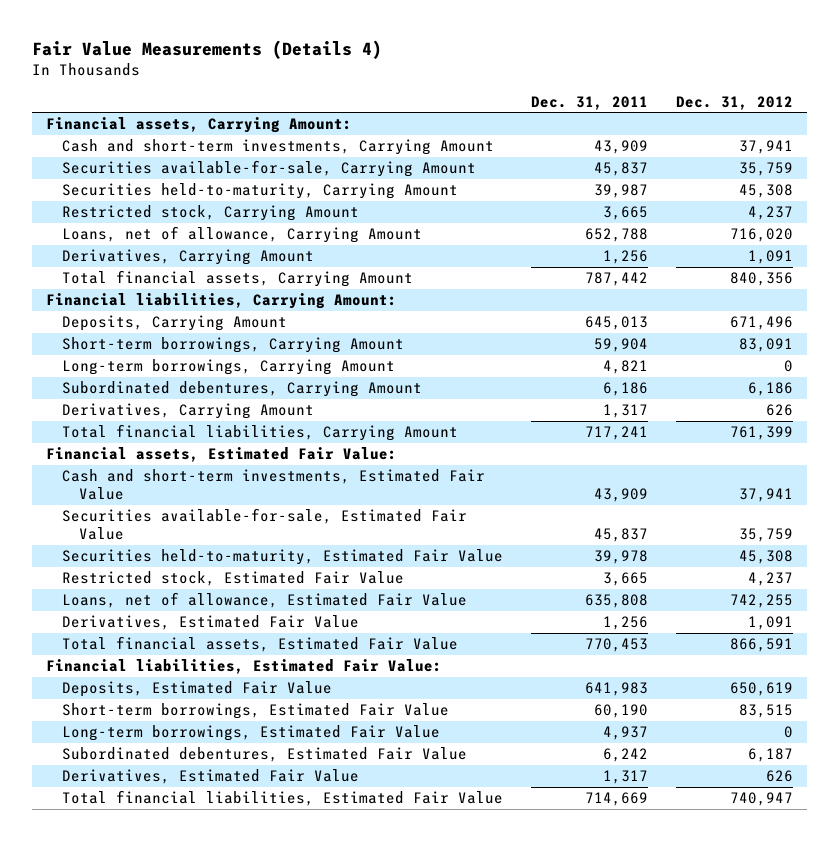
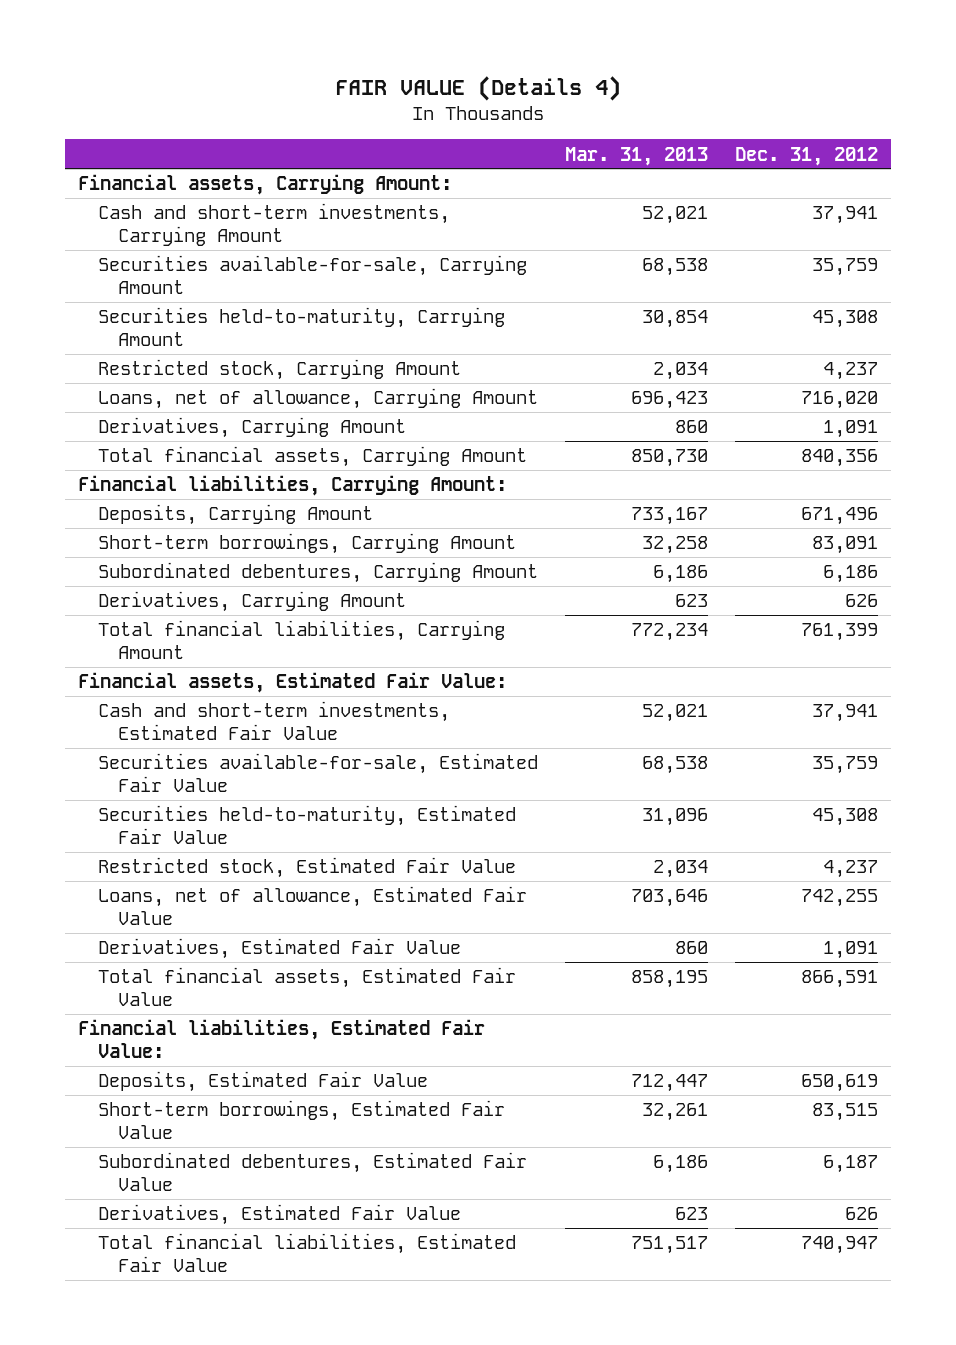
[31,39,382,59] Fair Value Measurements (Details 4) -> [335,75,622,101] FAIR VALUE (Details 4)
[531,95,649,110] Dec. 31, 2011 -> none
none -> [564,146,708,166] Mar. 31, 2013
[62,359,396,376] Long-term borrowings, Carrying Amount -> none
[62,725,441,742] Long-term borrowings, Estimated Fair Value -> none

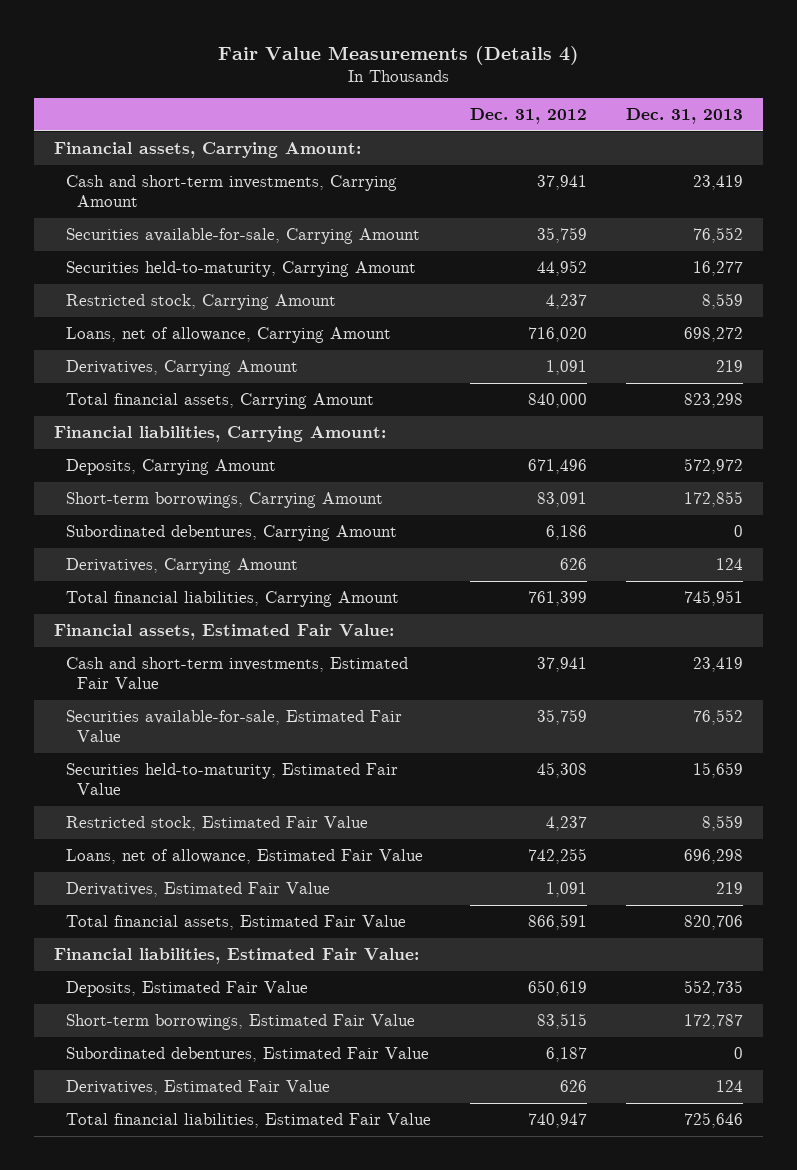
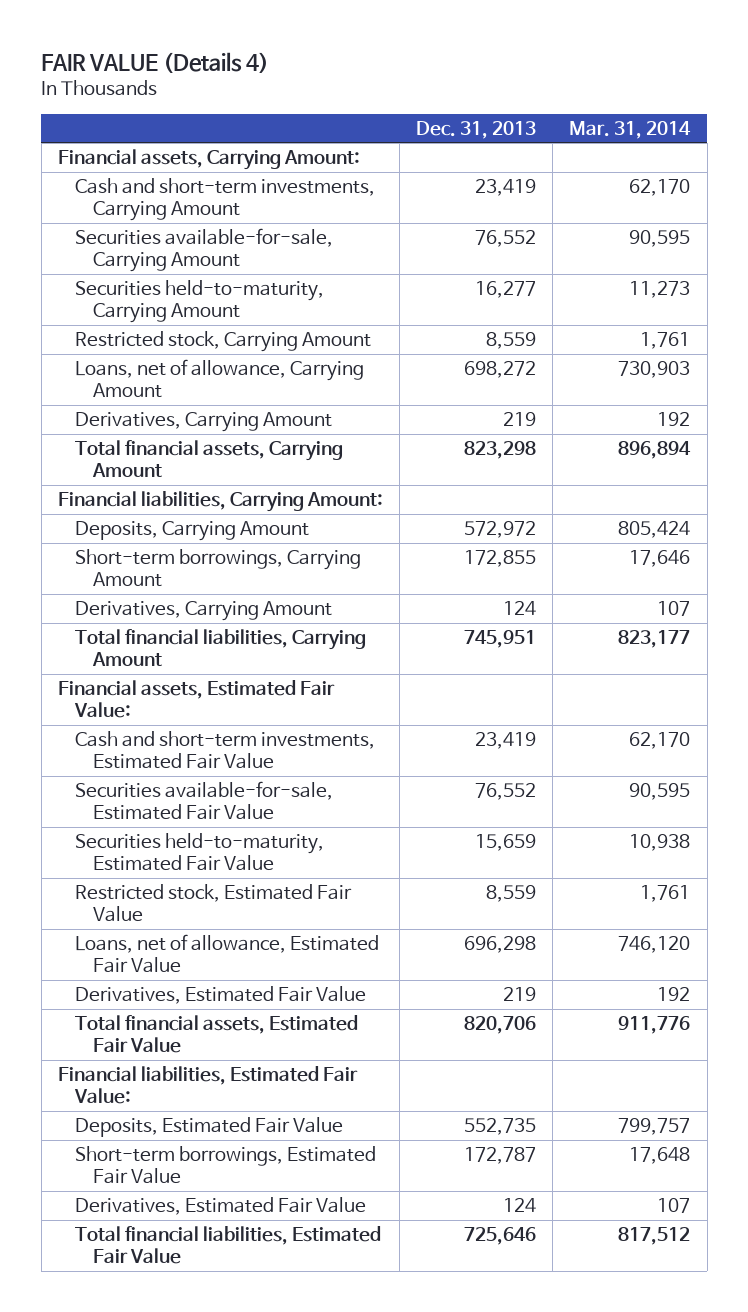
[217,45,579,65] Fair Value Measurements (Details 4) -> [41,52,270,74] FAIR VALUE (Details 4)
[470,108,588,125] Dec. 31, 2012 -> none
none -> [569,120,692,139] Mar. 31, 2014
[65,524,397,541] Subordinated debentures, Carrying Amount -> none
[65,1046,429,1062] Subordinated debentures, Estimated Fair Value -> none

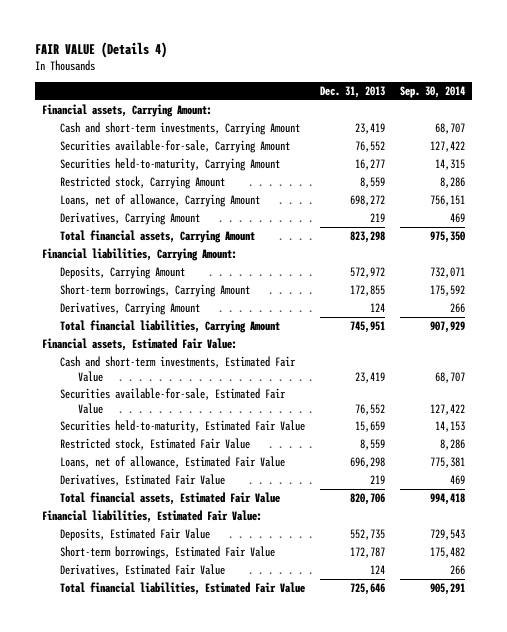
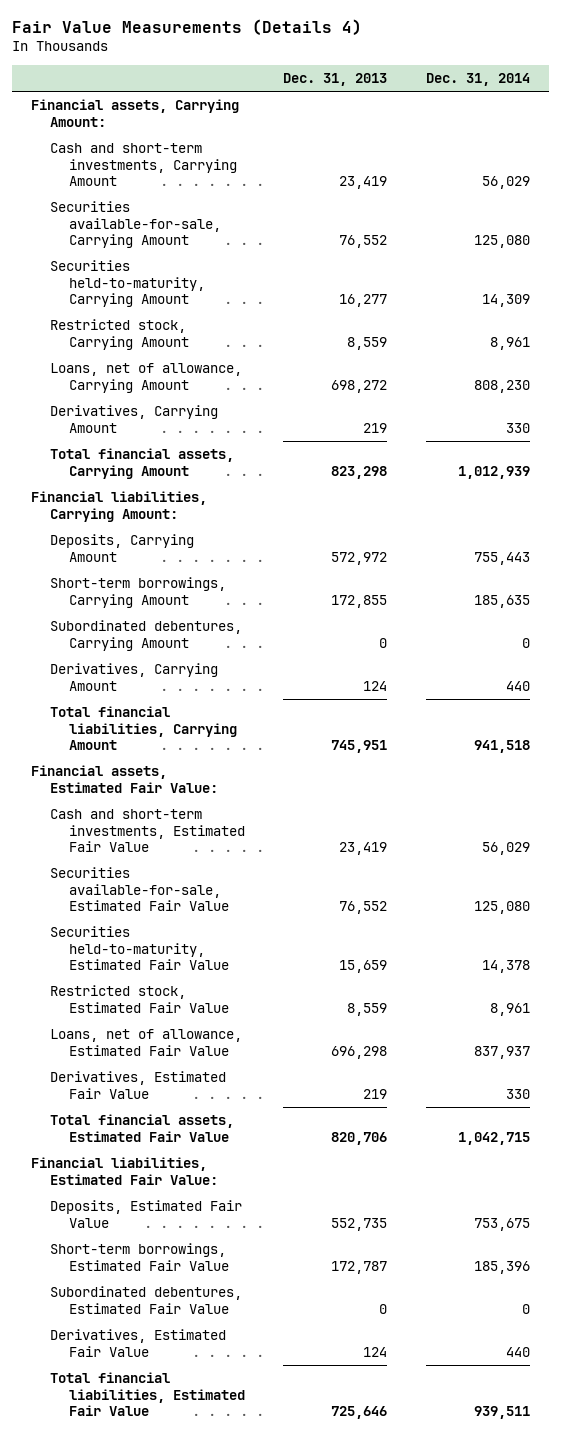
[34,41,167,58] FAIR VALUE (Details 4) -> [11,18,362,35] Fair Value Measurements (Details 4)
[399,86,465,99] Sep. 30, 2014 -> none
none -> [425,72,530,86] Dec. 31, 2014
none -> [50,620,243,651] Subordinated debentures, Carrying Amount
none -> [50,1286,243,1314] Subordinated debentures, Estimated Fair Value

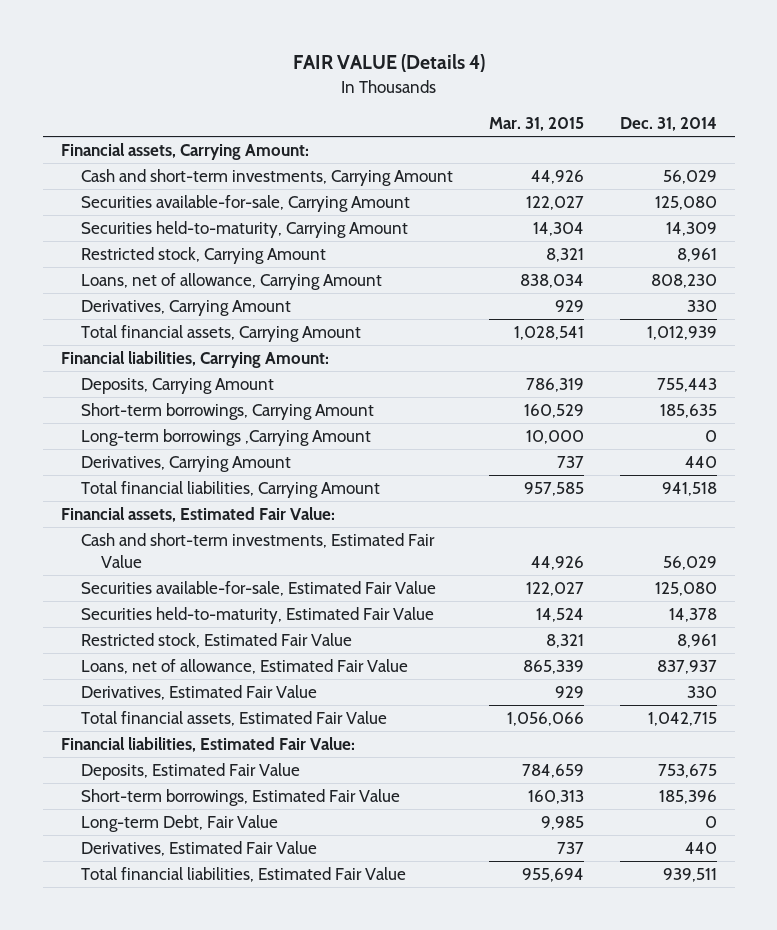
[11,18,362,35] Fair Value Measurements (Details 4) -> [292,54,485,73] FAIR VALUE (Details 4)
[283,72,388,86] Dec. 31, 2013 -> none
none -> [488,116,584,131] Mar. 31, 2015
[50,620,243,651] Subordinated debentures, Carrying Amount -> none
none -> [80,429,371,447] Long-term borrowings ,Carrying Amount
[50,1286,243,1314] Subordinated debentures, Estimated Fair Value -> none
none -> [80,815,278,833] Long-term Debt, Fair Value

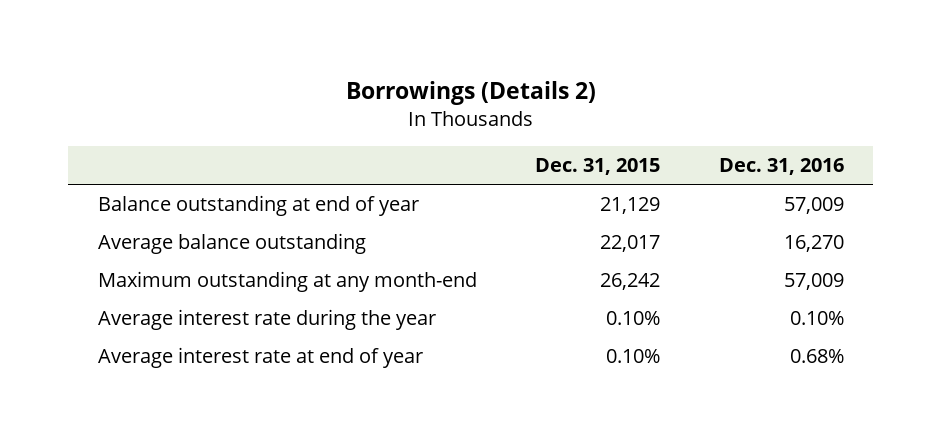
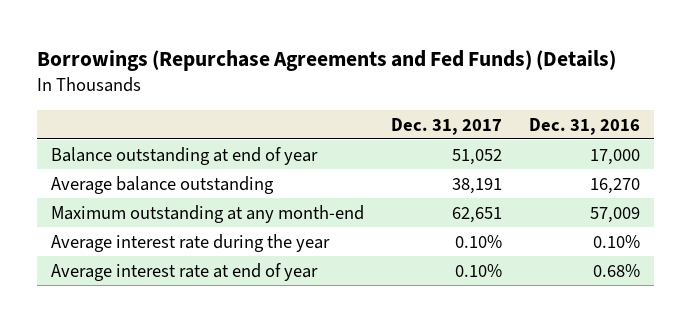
[345,81,596,106] Borrowings (Details 2) -> [37,50,617,72] Borrowings (Repurchase Agreements and Fed Funds) (Details)
[535,158,661,176] Dec. 31, 2015 -> none
none -> [390,117,502,135] Dec. 31, 2017
[784,197,845,215] 57,009 -> [589,148,640,165] 17,000

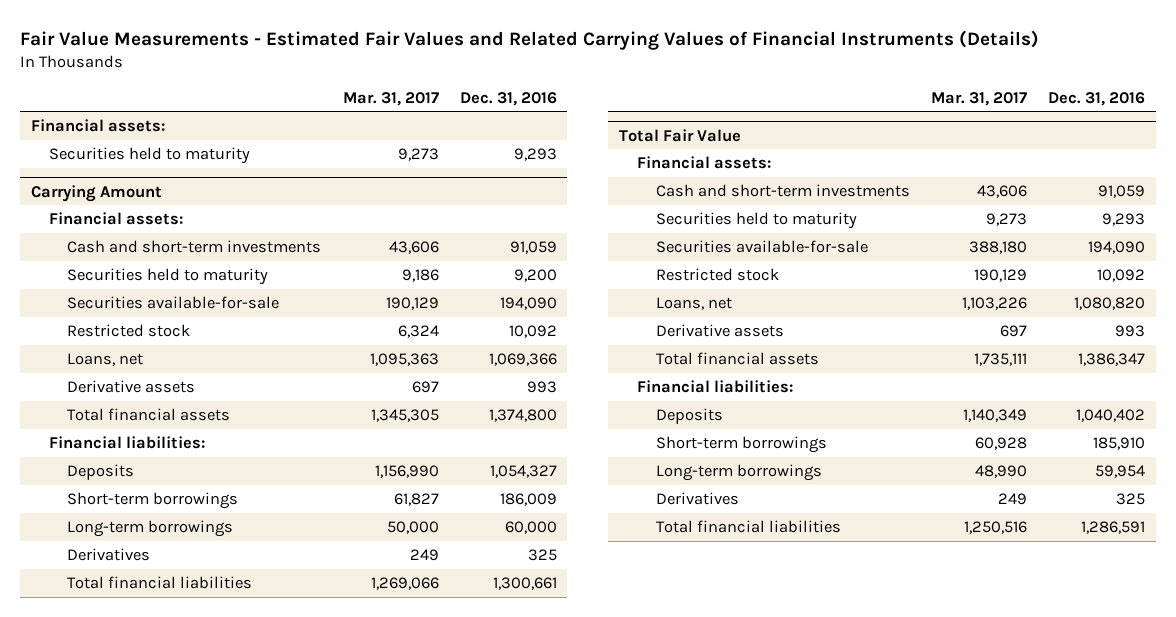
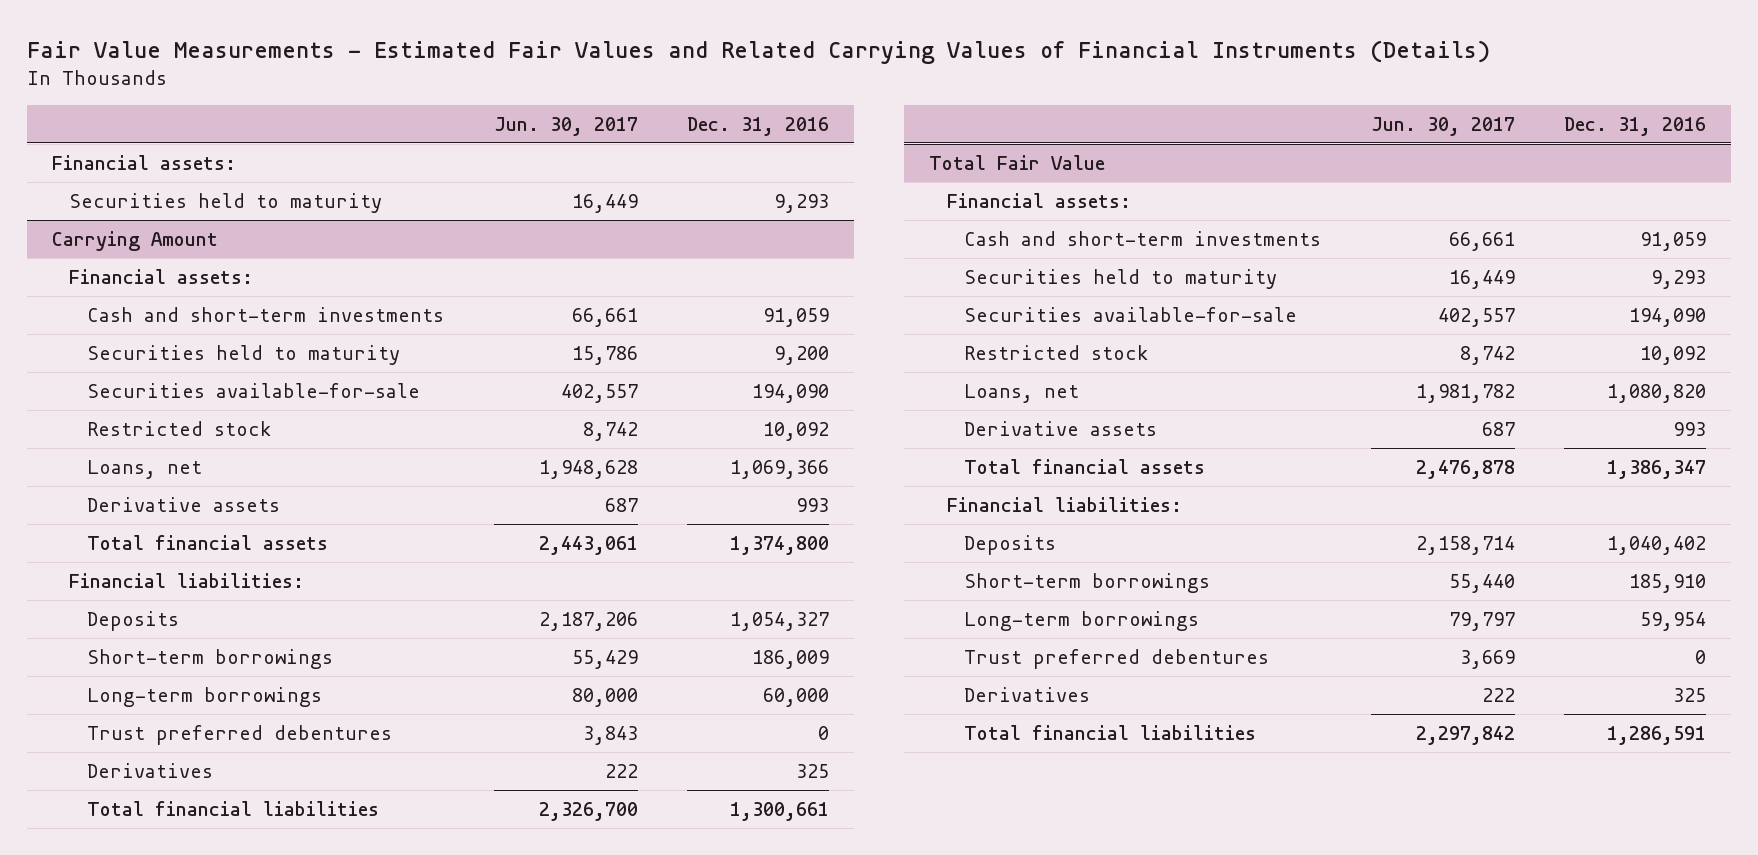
[342,91,439,106] Mar. 31, 2017 -> none
none -> [493,116,638,136] Jun. 30, 2017
none -> [87,724,393,745] Trust preferred debentures
none -> [964,648,1270,669] Trust preferred debentures

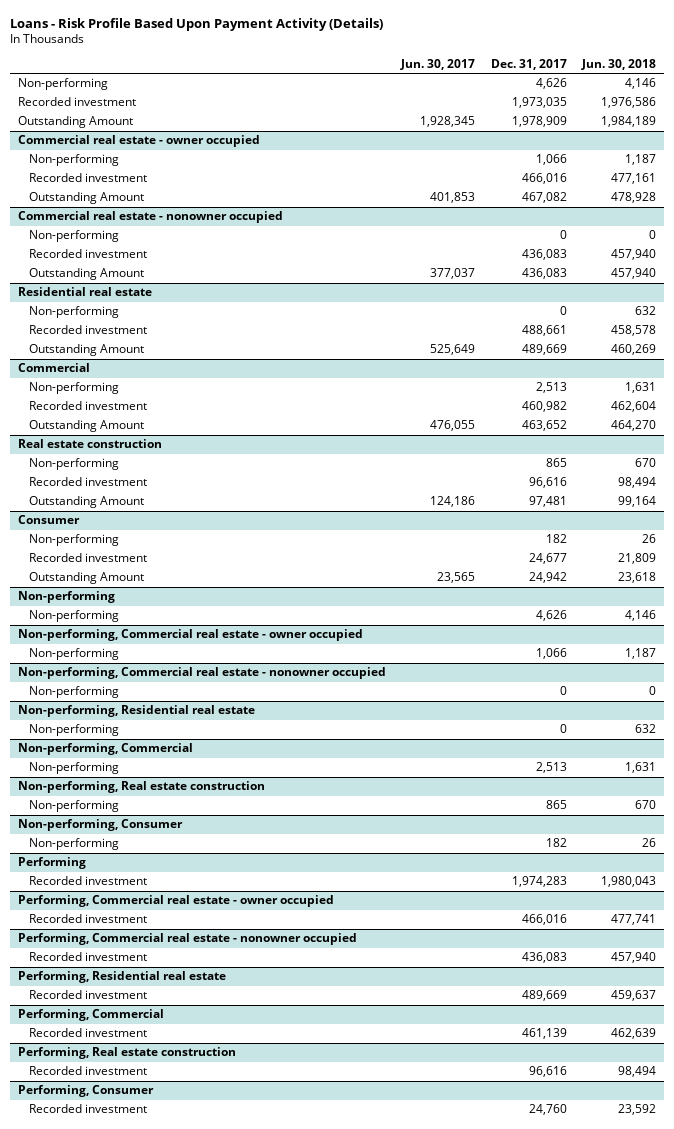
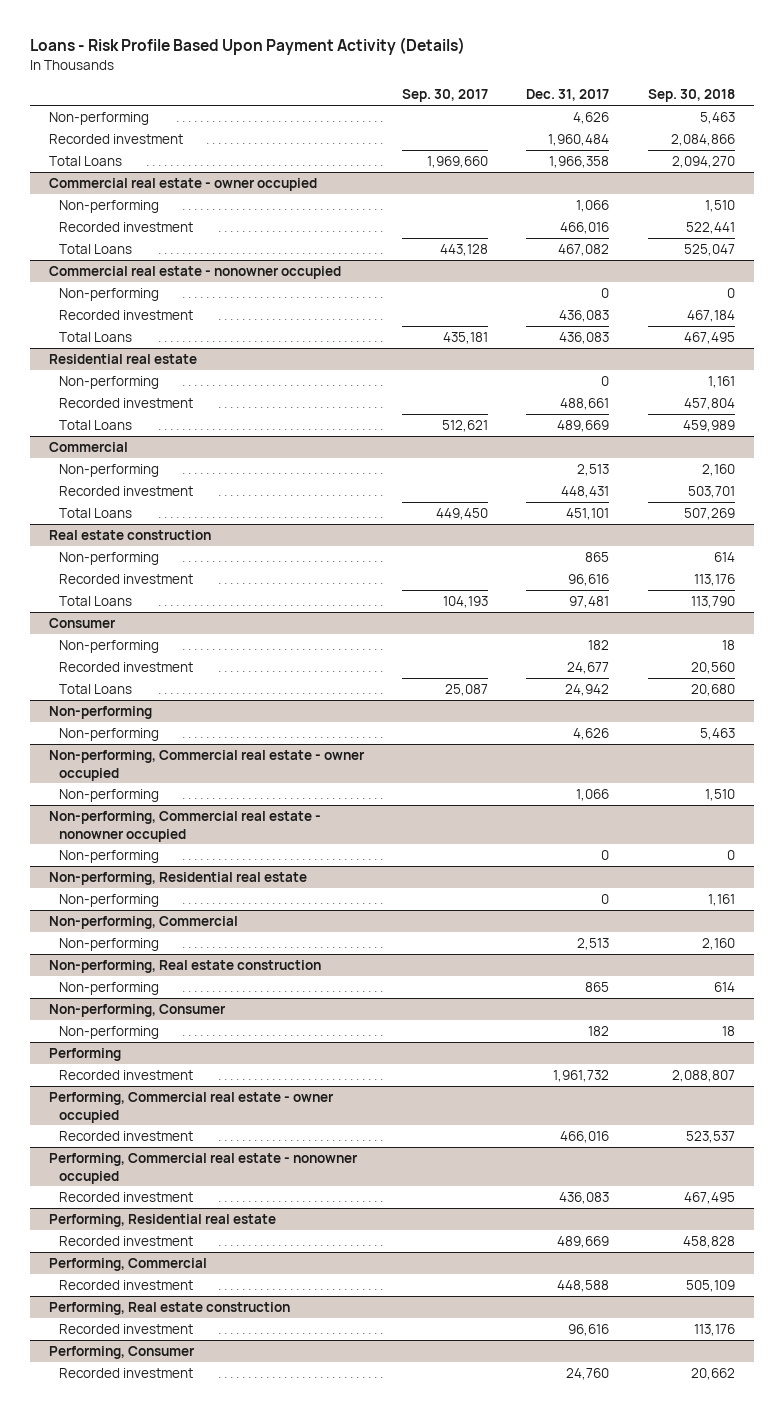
[400,59,476,71] Jun. 30, 2017 -> none
[581,59,657,71] Jun. 30, 2018 -> none
none -> [402,89,489,103] Sep. 30, 2017
none -> [647,89,735,103] Sep. 30, 2018
[17,116,133,129] Outstanding Amount -> none
[511,97,567,109] 1,973,035 -> [548,133,610,146] 1,960,484
none -> [49,155,123,166] Total Loans
[28,192,144,205] Outstanding Amount -> [59,243,133,254] Total Loans
[28,268,144,281] Outstanding Amount -> [59,331,133,342] Total Loans
[28,344,144,357] Outstanding Amount -> [59,419,133,430] Total Loans
[28,420,144,433] Outstanding Amount -> none
[521,401,567,413] 460,982 -> [561,485,610,498] 448,431
none -> [59,507,133,518] Total Loans
[28,496,144,509] Outstanding Amount -> [59,595,133,606] Total Loans
[28,572,144,585] Outstanding Amount -> [59,683,133,694] Total Loans
[511,876,567,888] 1,974,283 -> [553,1069,610,1082] 1,961,732
[521,1028,567,1040] 461,139 -> [557,1279,610,1292] 448,588

